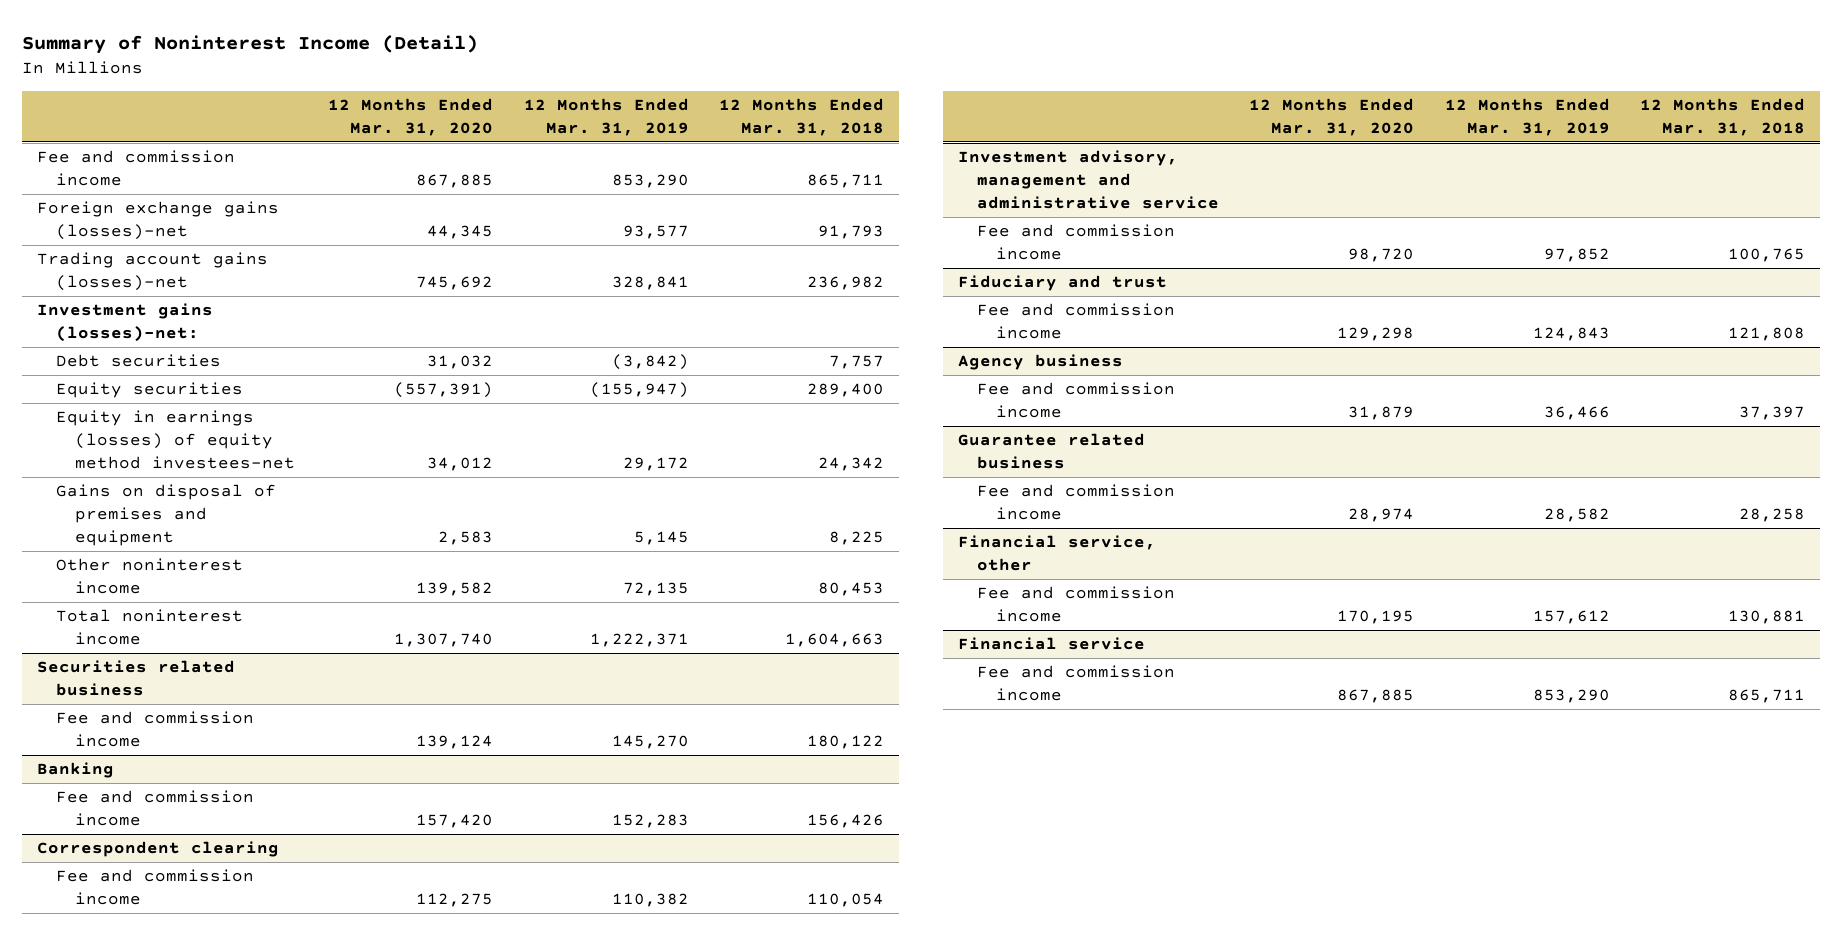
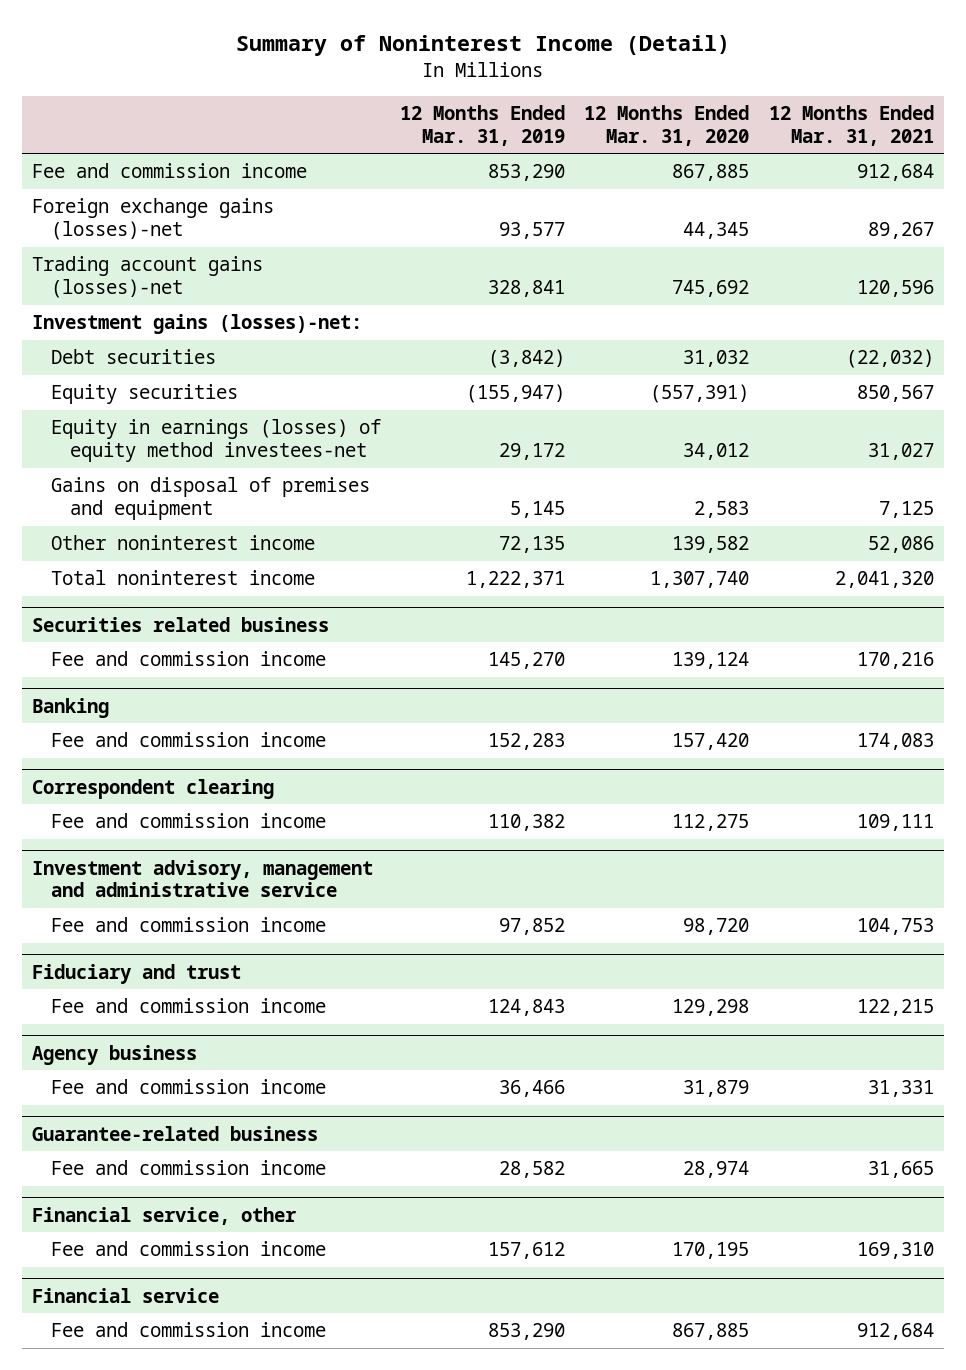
[718,98,884,137] 12 Months Ended Mar. 31, 2018 -> none
none -> [768,105,934,146] 12 Months Ended Mar. 31, 2021
[958,433,1146,470] Guarantee related business -> [31,1125,318,1141] Guarantee-related business

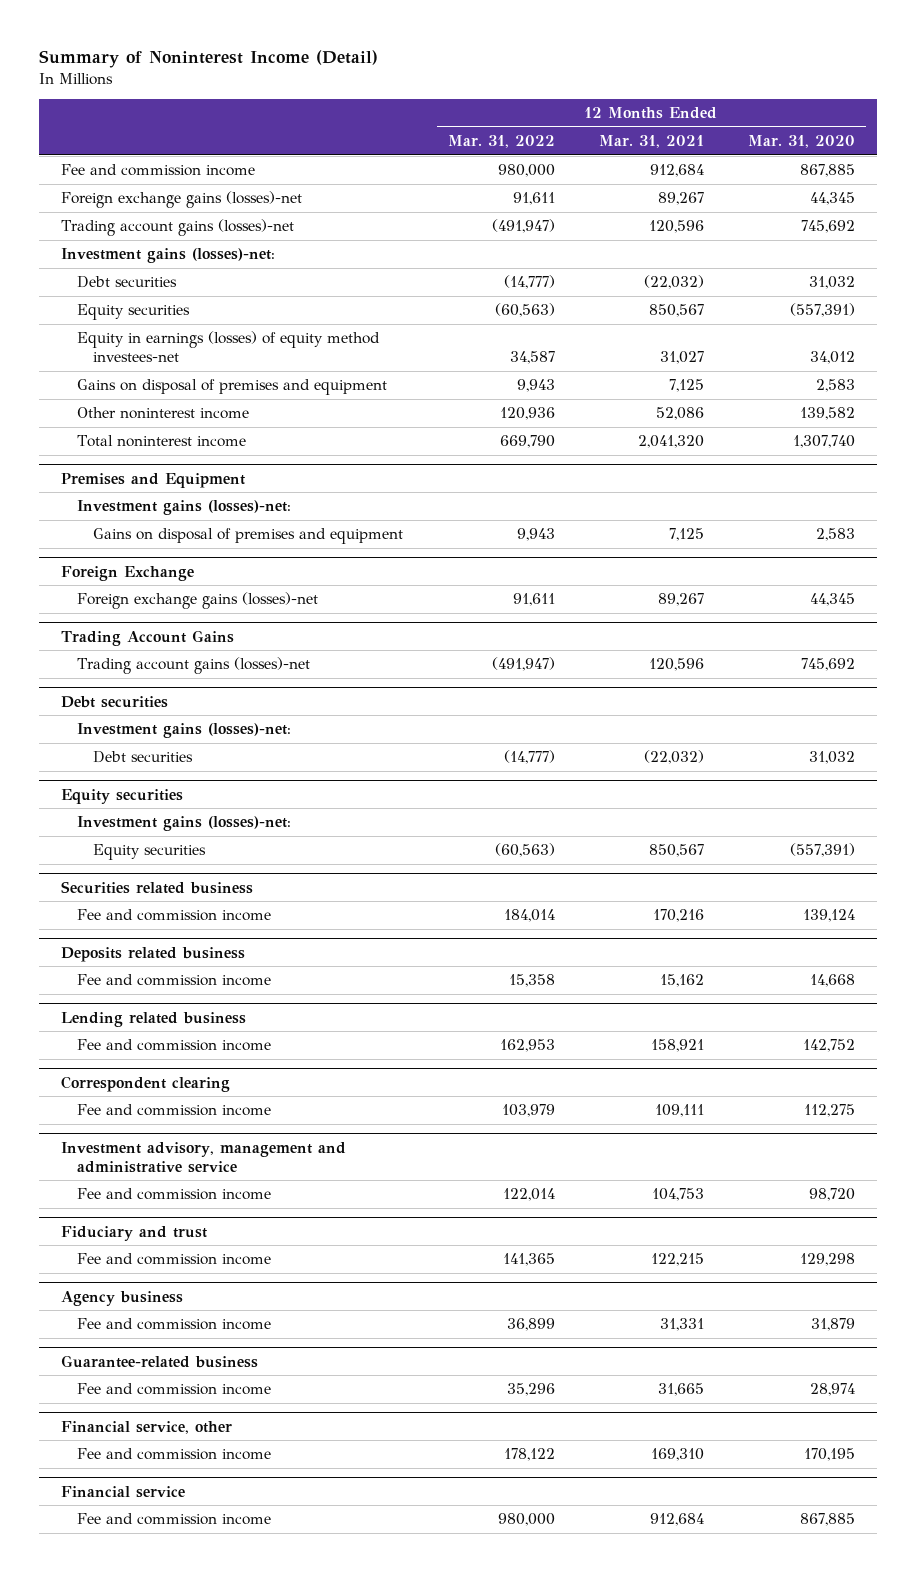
[400,105,566,146] 12 Months Ended Mar. 31, 2019 -> none
none -> [447,135,555,149] Mar. 31, 2022
none -> [61,472,246,488] Premises and Equipment
none -> [77,500,292,516] Investment gains (losses)-net:
none -> [93,528,404,545] Gains on disposal of premises and equipment
none -> [61,565,195,581] Foreign Exchange
none -> [77,592,319,610] Foreign exchange gains (losses)-net
none -> [61,629,235,646] Trading Account Gains
none -> [77,657,311,675] Trading account gains (losses)-net
none -> [61,695,169,708] Debt securities
none -> [77,723,292,739] Investment gains (losses)-net:
none -> [93,751,194,764] Debt securities
none -> [61,788,184,804] Equity securities
none -> [77,816,292,832] Investment gains (losses)-net:
none -> [93,844,207,861] Equity securities
[31,697,109,718] Banking -> none
none -> [61,946,246,962] Deposits related business
[672,733,750,751] 157,420 -> [809,974,855,988] 14,668
[856,733,934,751] 174,083 -> [659,974,704,988] 15,162
none -> [61,1011,247,1027] Lending related business
none -> [77,1039,272,1052] Fee and commission income

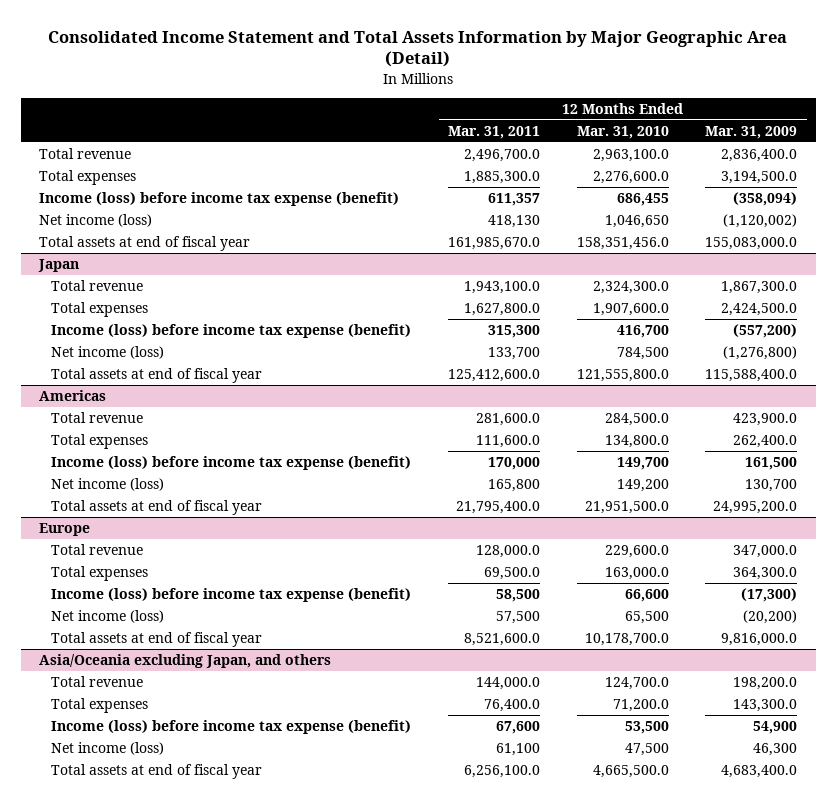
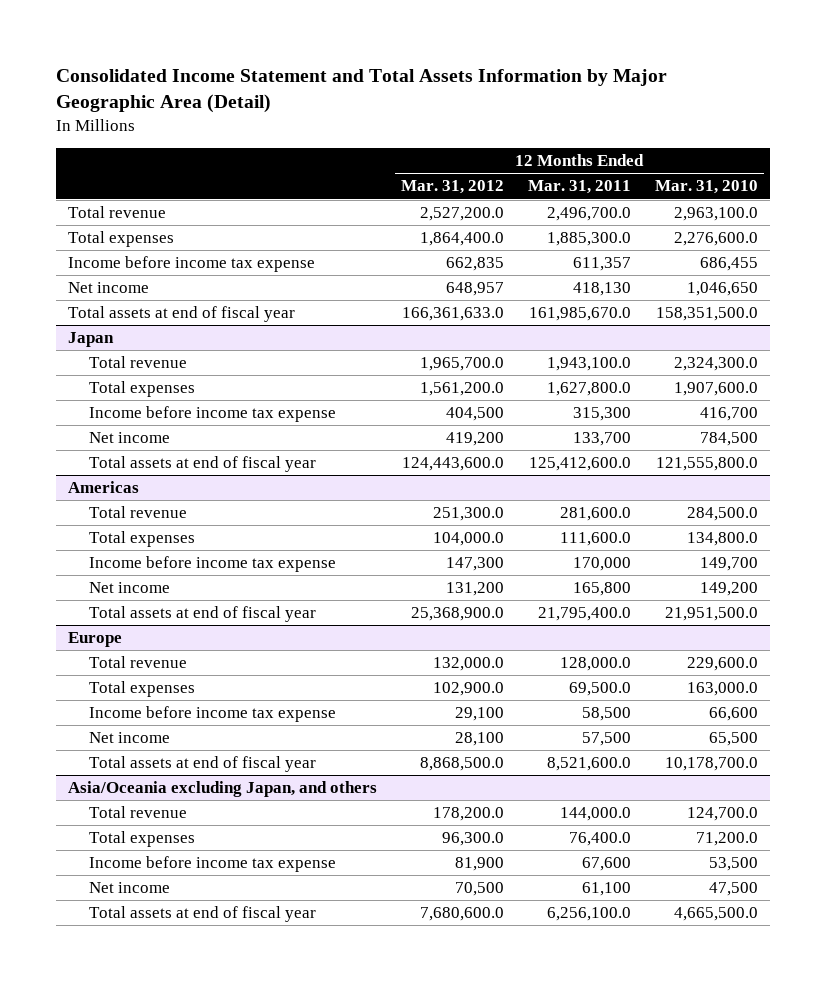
[705,125,798,139] Mar. 31, 2009 -> none
none -> [400,180,504,195] Mar. 31, 2012
[38,192,399,207] Income (loss) before income tax expense (benefit) -> [67,256,315,273] Income before income tax expense
[38,214,152,228] Net income (loss) -> [67,282,149,294] Net income
[576,237,669,251] 158,351,456.0 -> [655,307,758,322] 158,351,500.0
[51,324,412,339] Income (loss) before income tax expense (benefit) -> [89,406,337,423] Income before income tax expense
[51,346,165,360] Net income (loss) -> [89,432,171,444] Net income
[51,456,412,471] Income (loss) before income tax expense (benefit) -> [89,556,337,573] Income before income tax expense
[51,478,165,492] Net income (loss) -> [89,582,171,594] Net income
[51,588,412,603] Income (loss) before income tax expense (benefit) -> [89,706,337,723] Income before income tax expense
[51,610,165,624] Net income (loss) -> [89,732,171,744] Net income
[51,720,412,735] Income (loss) before income tax expense (benefit) -> [89,856,337,873] Income before income tax expense
[51,742,165,756] Net income (loss) -> [89,882,171,894] Net income

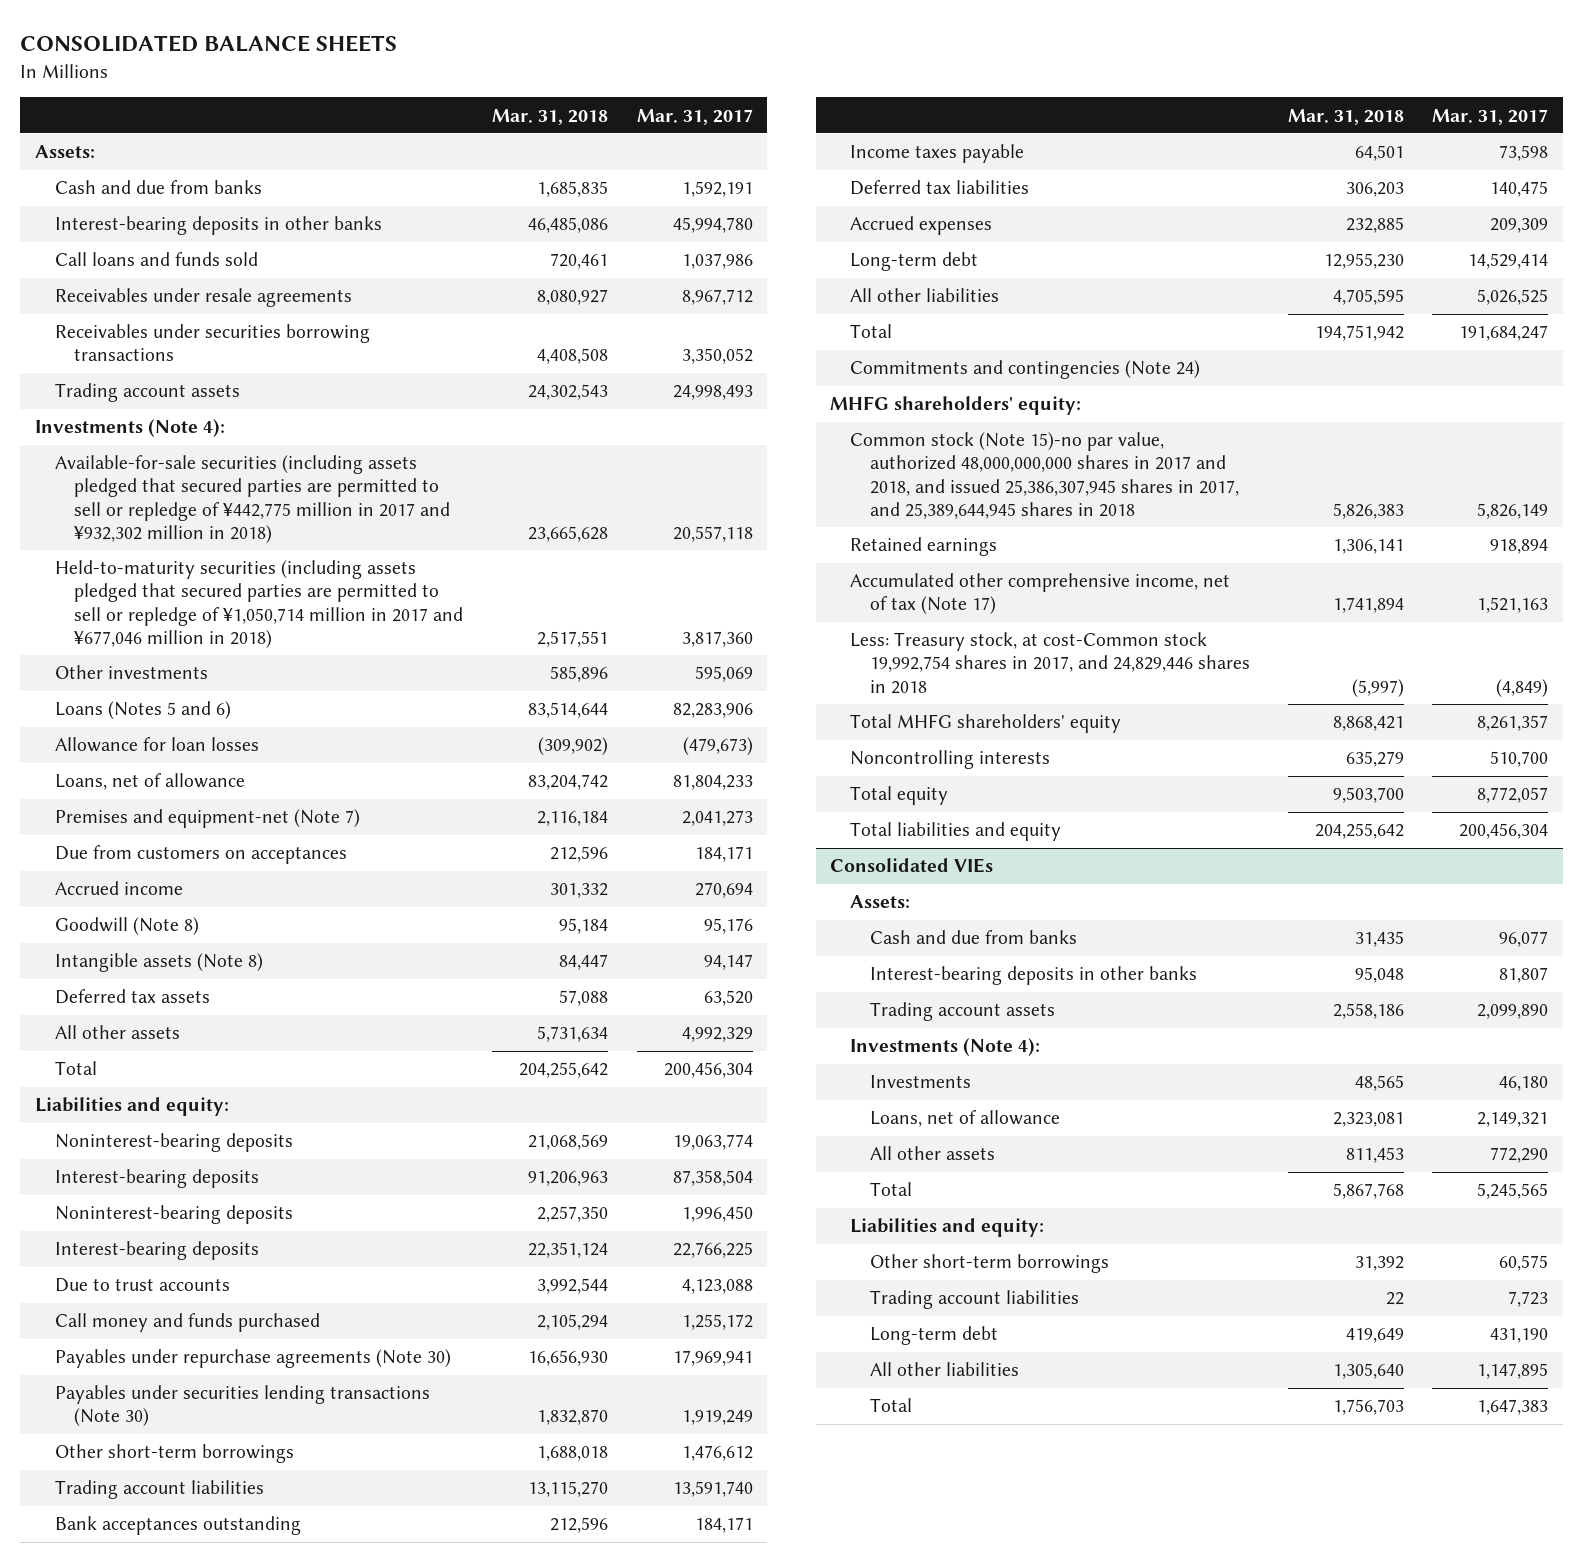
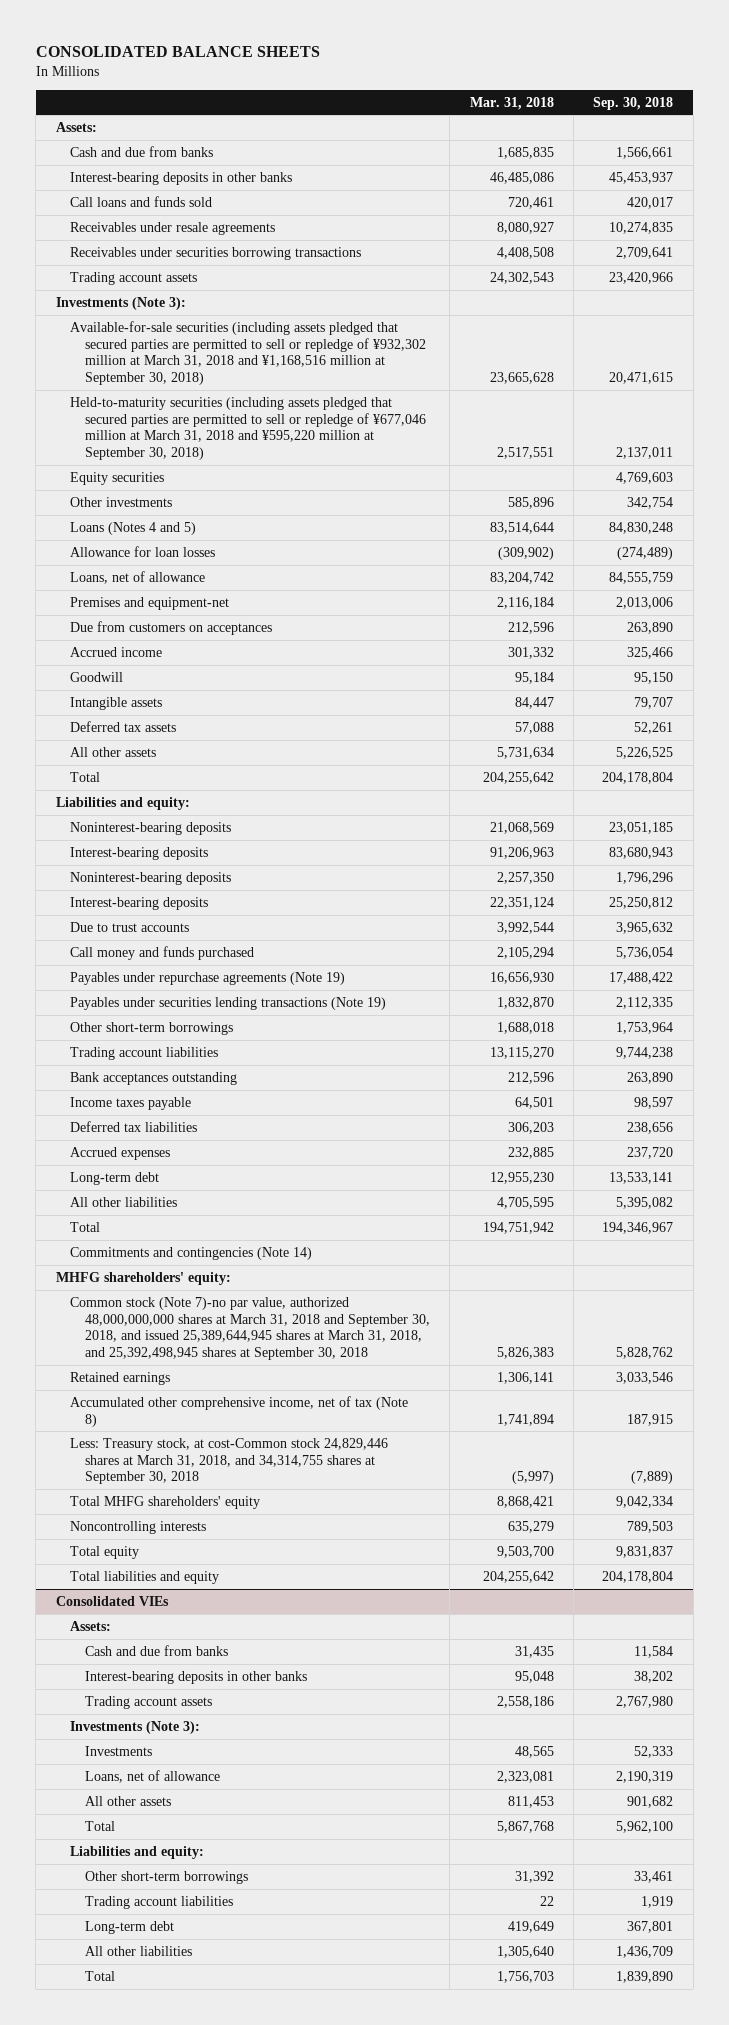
[636,108,753,125] Mar. 31, 2017 -> none
none -> [593,96,674,110] Sep. 30, 2018
[34,419,225,438] Investments (Note 4): -> [55,296,186,310] Investments (Note 3):
[54,455,451,543] Available-for-sale securities (including assets pledged that secured parties are permitted to sell or repledge of ¥442,775 million in 2017 and ¥932,302 million in 2018) -> [70,320,427,386] Available-for-sale securities (including assets pledged that secured parties are permitted to sell or repledge of ¥932,302 million at March 31, 2018 and ¥1,168,516 million at September 30, 2018)
[54,560,464,648] Held-to-maturity securities (including assets pledged that secured parties are permitted to sell or repledge of ¥1,050,714 million in 2017 and ¥677,046 million in 2018) -> [70,396,427,461] Held-to-maturity securities (including assets pledged that secured parties are permitted to sell or repledge of ¥677,046 million at March 31, 2018 and ¥595,220 million at September 30, 2018)
none -> [70,471,165,485] Equity securities
[54,701,231,720] Loans (Notes 5 and 6) -> [70,521,197,535] Loans (Notes 4 and 5)
[54,809,360,829] Premises and equipment-net (Note 7) -> [70,596,230,610] Premises and equipment-net
[54,917,199,936] Goodwill (Note 8) -> [70,671,124,682] Goodwill
[54,953,263,973] Intangible assets (Note 8) -> [70,696,163,710] Intangible assets
[54,1349,451,1369] Payables under repurchase agreements (Note 30) -> [70,971,346,985] Payables under repurchase agreements (Note 19)
[54,1385,430,1427] Payables under securities lending transactions (Note 30) -> [70,996,387,1010] Payables under securities lending transactions (Note 19)
[850,360,1201,380] Commitments and contingencies (Note 24) -> [70,1246,313,1260] Commitments and contingencies (Note 14)
[850,432,1240,519] Common stock (Note 15)-no par value, authorized 48,000,000,000 shares in 2017 and 2018, and issued 25,386,307,945 shares in 2017, and 25,389,644,945 shares in 2018 -> [70,1296,431,1361] Common stock (Note 7)-no par value, authorized 48,000,000,000 shares at March 31, 2018 and September 30, 2018, and issued 25,389,644,945 shares at March 31, 2018, and 25,392,498,945 shares at September 30, 2018
[850,573,1231,615] Accumulated other comprehensive income, net of tax (Note 17) -> [70,1395,409,1427] Accumulated other comprehensive income, net of tax (Note 8)
[850,632,1251,694] Less: Treasury stock, at cost-Common stock 19,992,754 shares in 2017, and 24,829,446 shares in 2018 -> [70,1437,389,1485] Less: Treasury stock, at cost-Common stock 24,829,446 shares at March 31, 2018, and 34,314,755 shares at September 30, 2018
[850,1038,1041,1057] Investments (Note 4): -> [70,1720,201,1734] Investments (Note 3):

